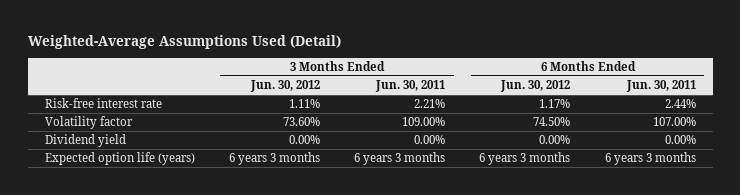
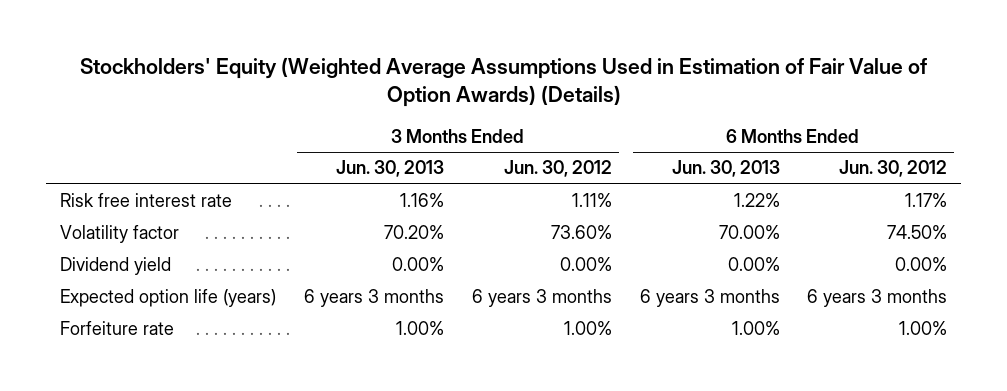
[27,34,341,49] Weighted-Average Assumptions Used (Detail) -> [79,57,927,108] Stockholders' Equity (Weighted Average Assumptions Used in Estimation of Fair Value of Option Awards) (Details)
[375,80,446,93] Jun. 30, 2011 -> none
[625,80,696,93] Jun. 30, 2011 -> none
none -> [335,160,444,178] Jun. 30, 2013
none -> [671,160,780,178] Jun. 30, 2013
[44,98,162,109] Risk-free interest rate -> [60,193,233,208] Risk free interest rate
none -> [60,321,175,336] Forfeiture rate

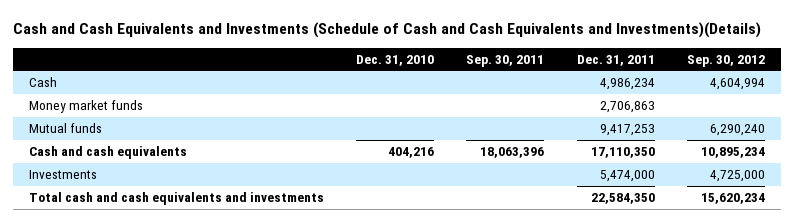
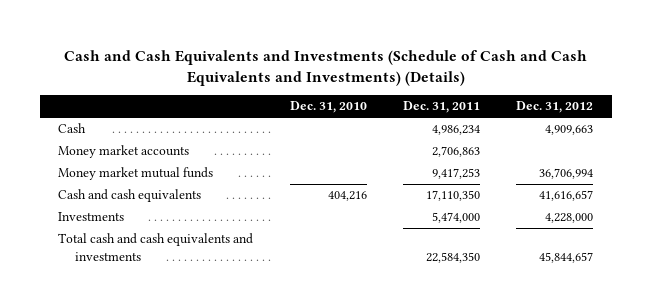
[13,22,762,39] Cash and Cash Equivalents and Investments (Schedule of Cash and Cash Equivalents and Investments)(Details) -> [63,49,587,86] Cash and Cash Equivalents and Investments (Schedule of Cash and Cash Equivalents and Investments) (Details)
[466,54,545,67] Sep. 30, 2011 -> none
[686,54,765,67] Sep. 30, 2012 -> none
none -> [516,101,594,114] Dec. 31, 2012
[29,100,144,114] Money market funds -> [58,145,190,159] Money market accounts
[29,123,103,134] Mutual funds -> [58,167,214,181] Money market mutual funds

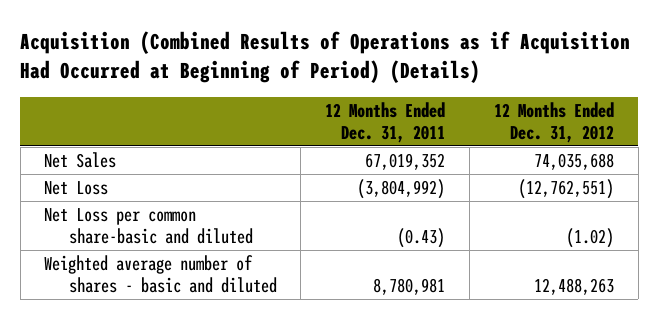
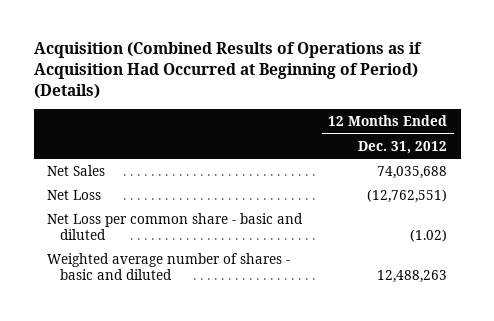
[325,101,446,143] 12 Months Ended Dec. 31, 2011 -> none
[44,207,253,245] Net Loss per common share-basic and diluted -> [46,213,303,241] Net Loss per common share - basic and diluted

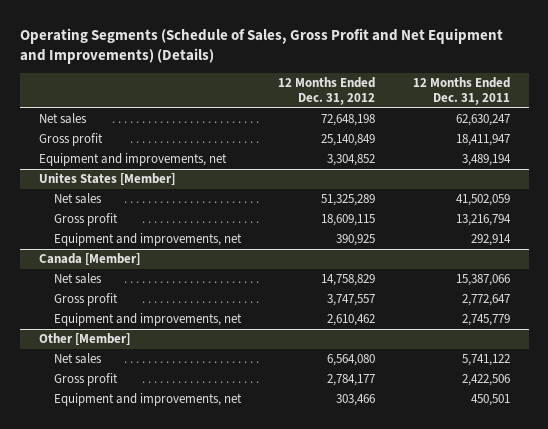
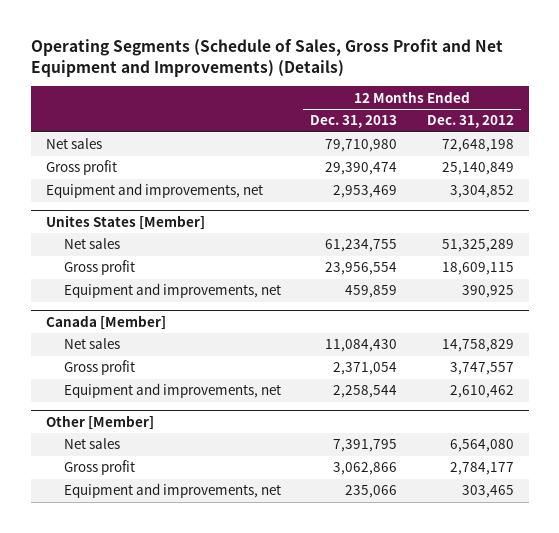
[412,77,510,106] 12 Months Ended Dec. 31, 2011 -> none
none -> [310,115,398,129] Dec. 31, 2013
[336,394,376,407] 303,466 -> [461,485,514,499] 303,465

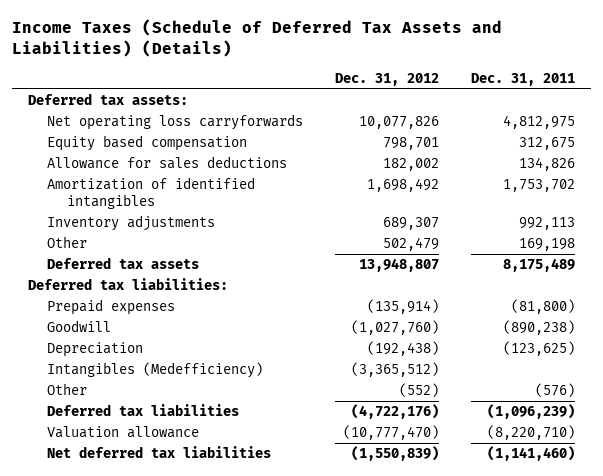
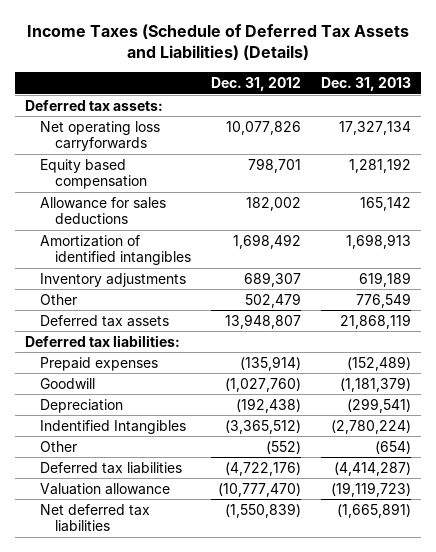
[470,72,575,86] Dec. 31, 2011 -> none
none -> [321,77,412,92] Dec. 31, 2013
[47,362,264,379] Intangibles (Medefficiency) -> [39,419,186,434] Indentified Intangibles

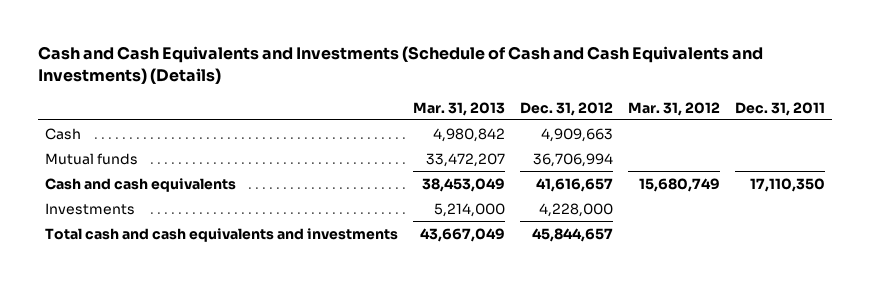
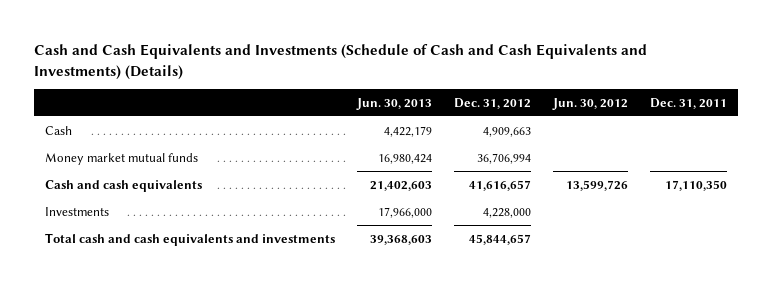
[413,101,506,116] Mar. 31, 2013 -> none
[627,101,720,116] Mar. 31, 2012 -> none
none -> [356,97,433,110] Jun. 30, 2013
none -> [552,97,629,110] Jun. 30, 2012
[45,152,139,165] Mutual funds -> [45,152,199,165] Money market mutual funds

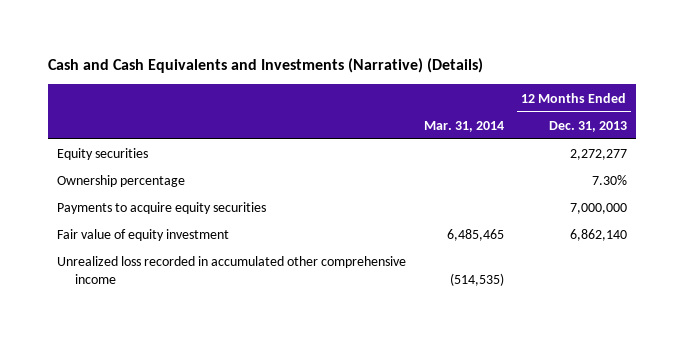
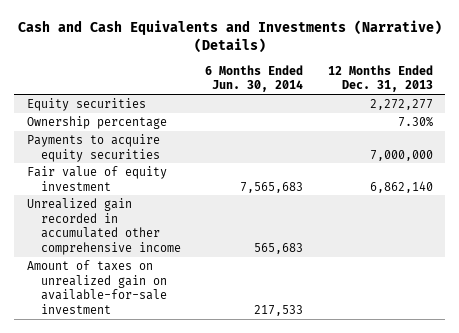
[423,120,504,132] Mar. 31, 2014 -> none
none -> [205,64,304,93] 6 Months Ended Jun. 30, 2014
[57,256,407,285] Unrealized loss recorded in accumulated other comprehensive income -> [26,197,181,255] Unrealized gain recorded in accumulated other comprehensive income
none -> [26,259,167,314] Amount of taxes on unrealized gain on available-for-sale investment

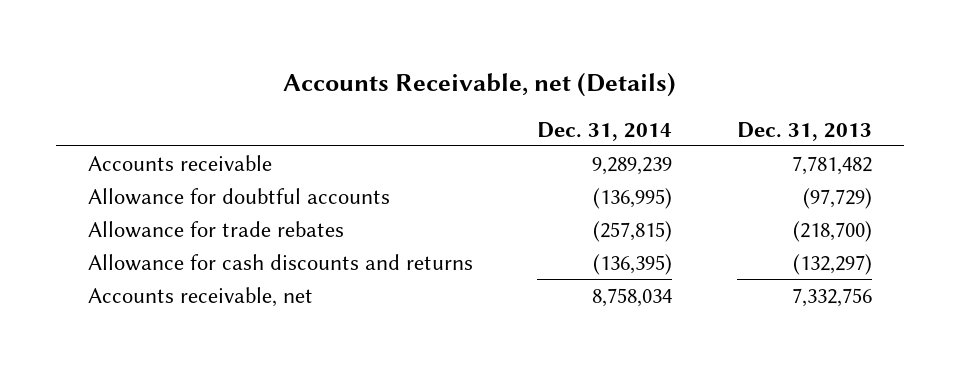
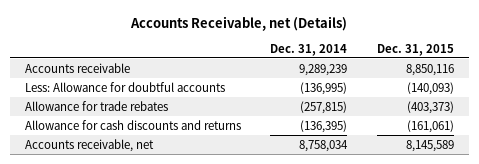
[736,121,872,141] Dec. 31, 2013 -> none
none -> [376,43,454,56] Dec. 31, 2015
[88,187,391,205] Allowance for doubtful accounts -> [24,81,225,92] Less: Allowance for doubtful accounts

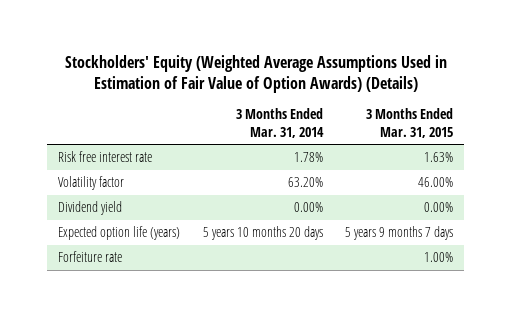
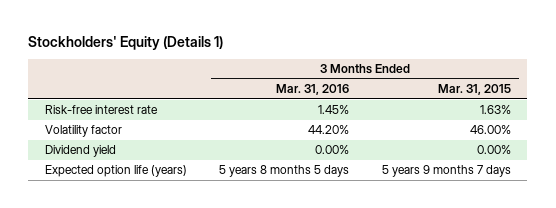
[64,54,447,93] Stockholders' Equity (Weighted Average Assumptions Used in Estimation of Fair Value of Option Awards) (Details) -> [28,36,224,51] Stockholders' Equity (Details 1)
[235,108,324,138] 3 Months Ended Mar. 31, 2014 -> none
none -> [276,84,350,96] Mar. 31, 2016
[58,151,153,163] Risk free interest rate -> [44,105,158,115] Risk-free interest rate
[58,251,123,263] Forfeiture rate -> none

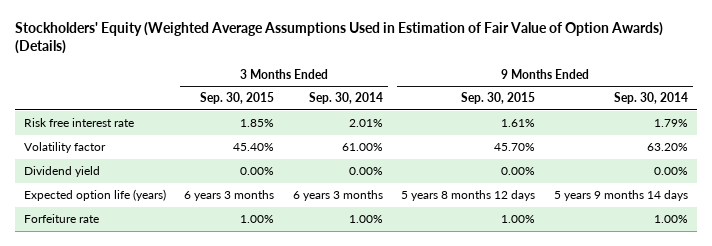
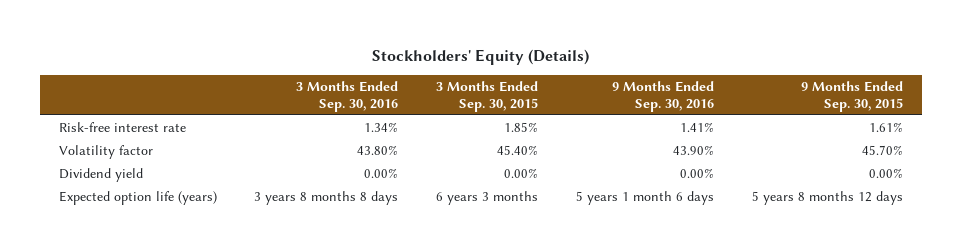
[14,21,663,55] Stockholders' Equity (Weighted Average Assumptions Used in Estimation of Fair Value of Option Awards) (Details) -> [371,49,589,66] Stockholders' Equity (Details)
[308,92,383,105] Sep. 30, 2014 -> none
[613,92,688,105] Sep. 30, 2014 -> none
none -> [296,81,399,112] 3 Months Ended Sep. 30, 2016
none -> [612,81,715,112] 9 Months Ended Sep. 30, 2016
[24,117,135,127] Risk free interest rate -> [58,122,186,133] Risk-free interest rate
[24,213,100,223] Forfeiture rate -> none

